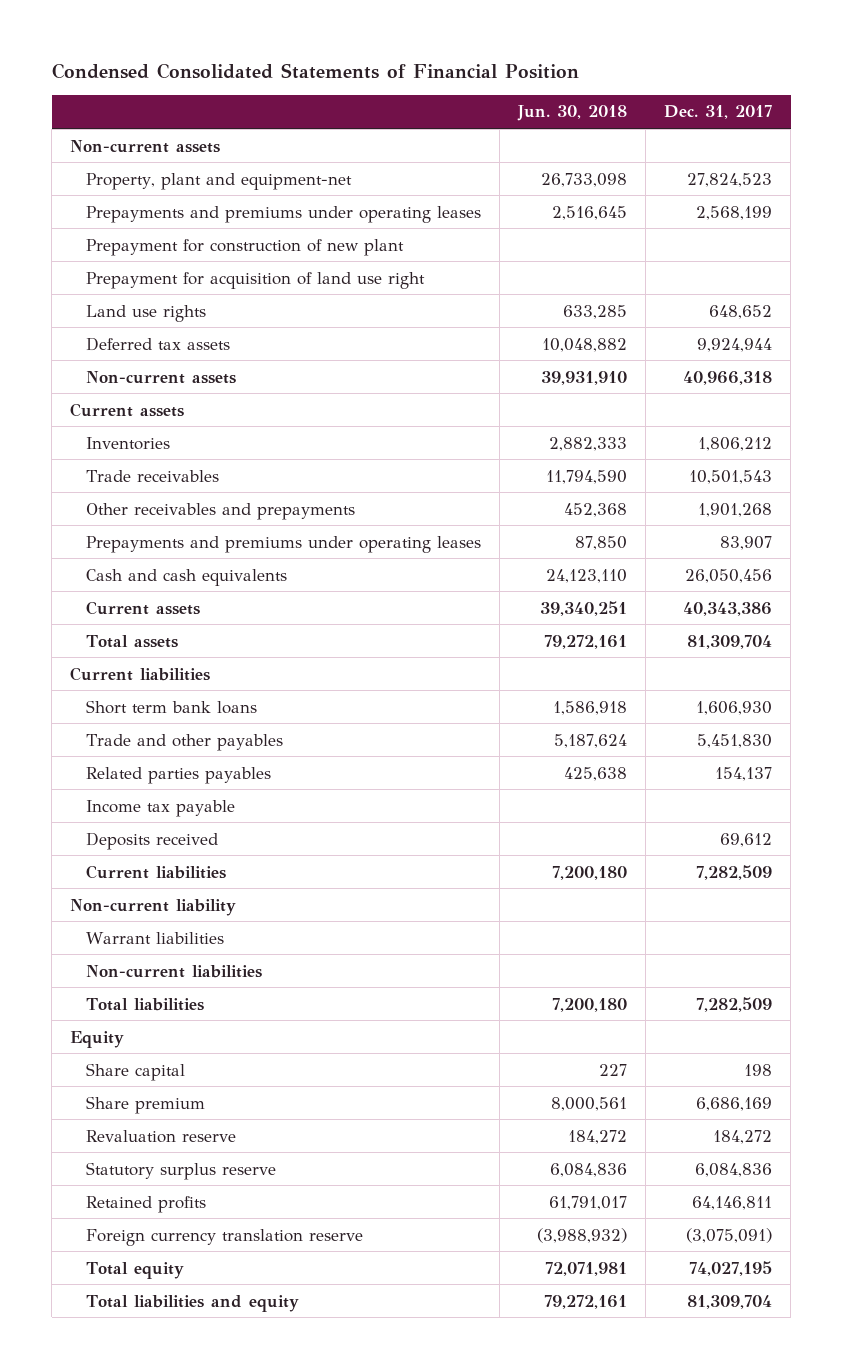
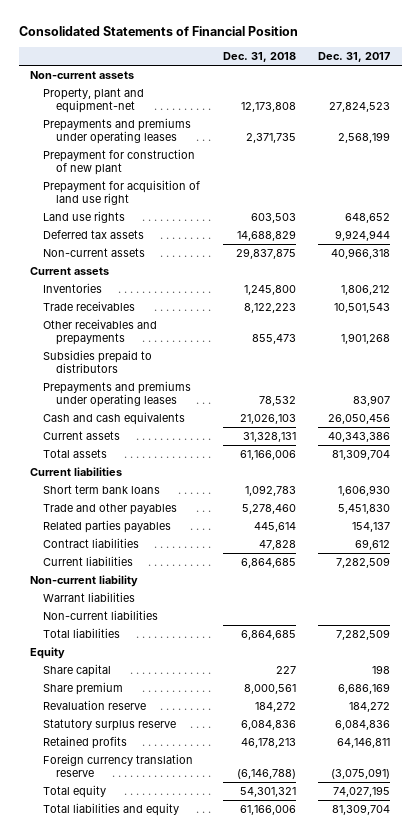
[51,62,579,79] Condensed Consolidated Statements of Financial Position -> [18,26,298,37] Consolidated Statements of Financial Position
[517,105,628,122] Jun. 30, 2018 -> none
none -> [222,52,296,63] Dec. 31, 2018
none -> [43,350,153,374] Subsidies prepaid to distributors
[86,799,236,817] Income tax payable -> none
[86,831,219,850] Deposits received -> [43,538,140,549] Contract liabilities

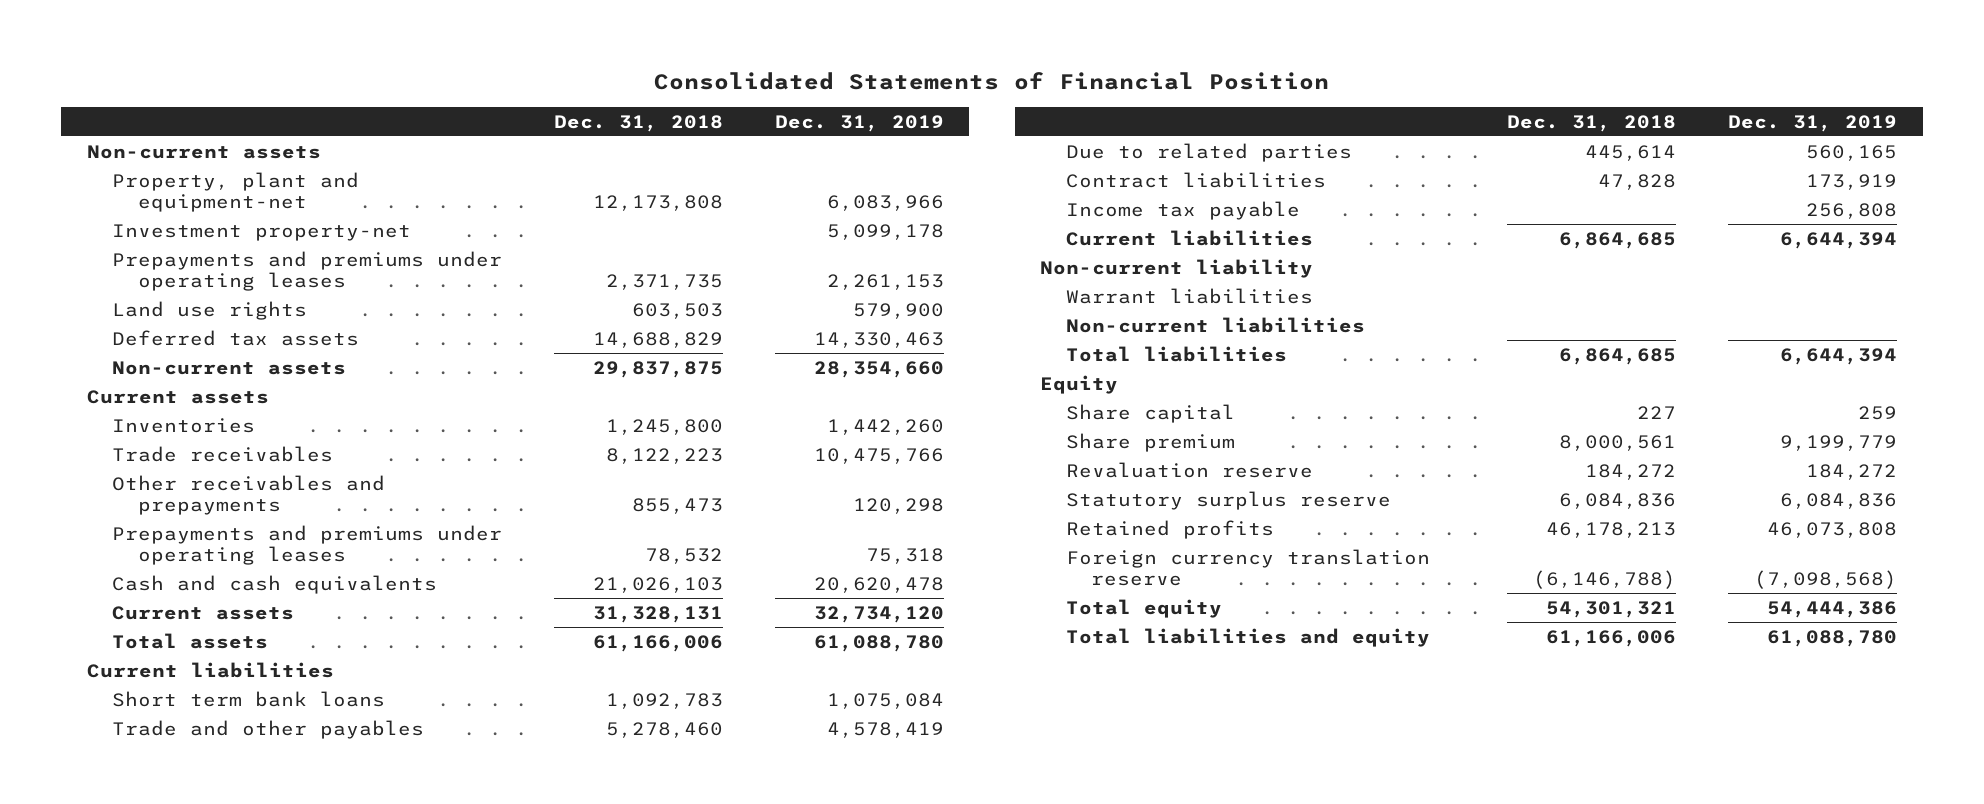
[318,52,391,63] Dec. 31, 2017 -> none
none -> [774,114,944,132] Dec. 31, 2019
none -> [112,223,412,241] Investment property-net
[43,149,196,176] Prepayment for construction of new plant -> none
[43,180,201,206] Prepayment for acquisition of land use right -> none
[43,350,153,374] Subsidies prepaid to distributors -> none
[43,520,172,534] Related parties payables -> [1065,142,1352,162] Due to related parties
none -> [1065,200,1300,220] Income tax payable

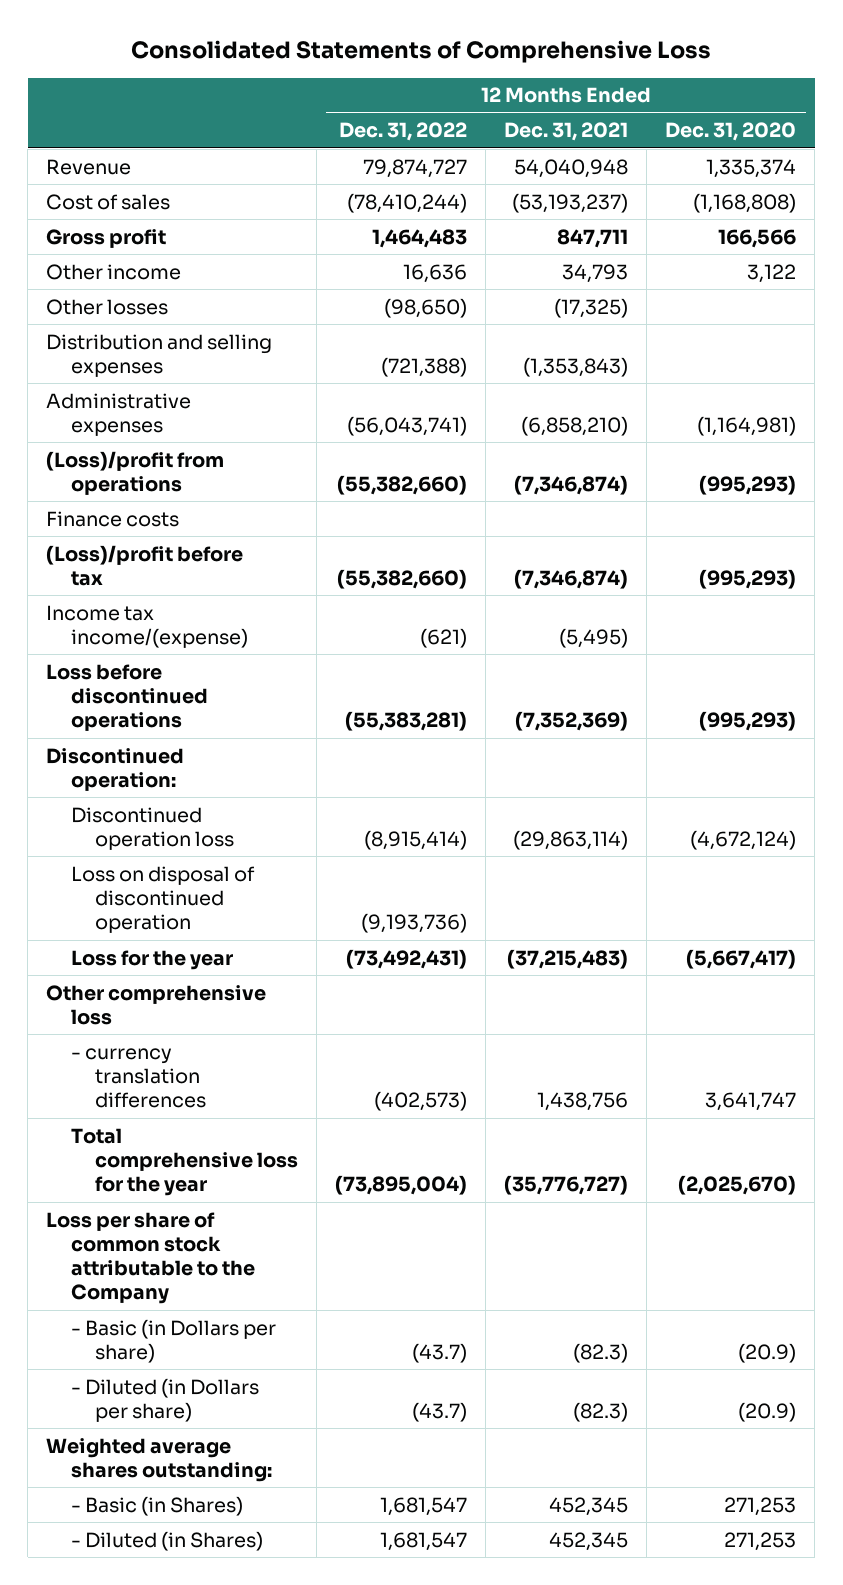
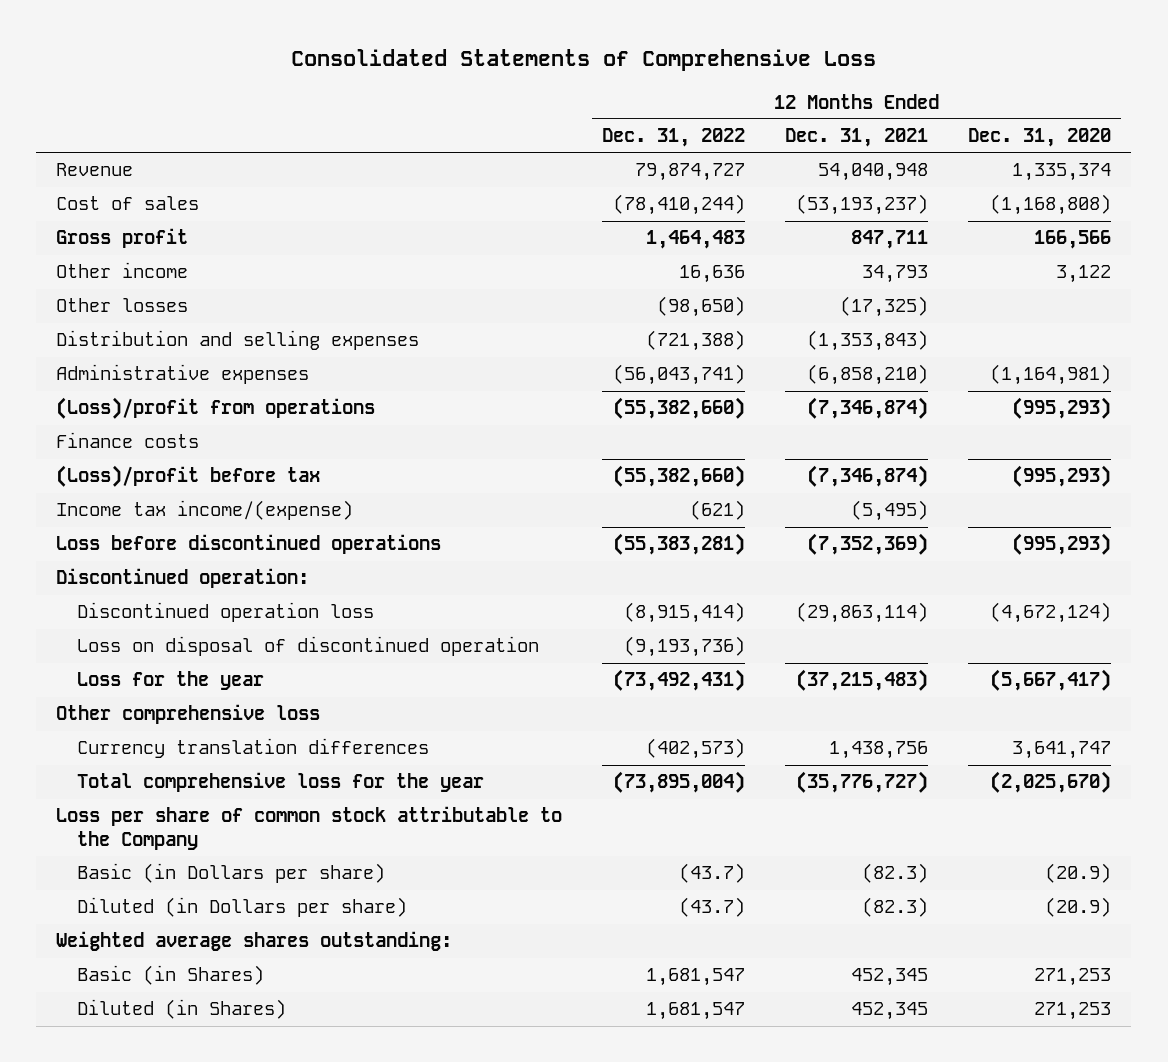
[70,1047,206,1109] - currency translation differences -> [77,738,430,759] Currency translation differences
[70,1318,276,1363] - Basic (in Dollars per share) -> [77,863,386,884] Basic (in Dollars per share)
[70,1377,259,1422] - Diluted (in Dollars per share) -> [77,897,408,918] Diluted (in Dollars per share)
[70,1495,243,1516] - Basic (in Shares) -> [77,965,265,986] Basic (in Shares)
[70,1530,263,1551] - Diluted (in Shares) -> [77,999,287,1020] Diluted (in Shares)

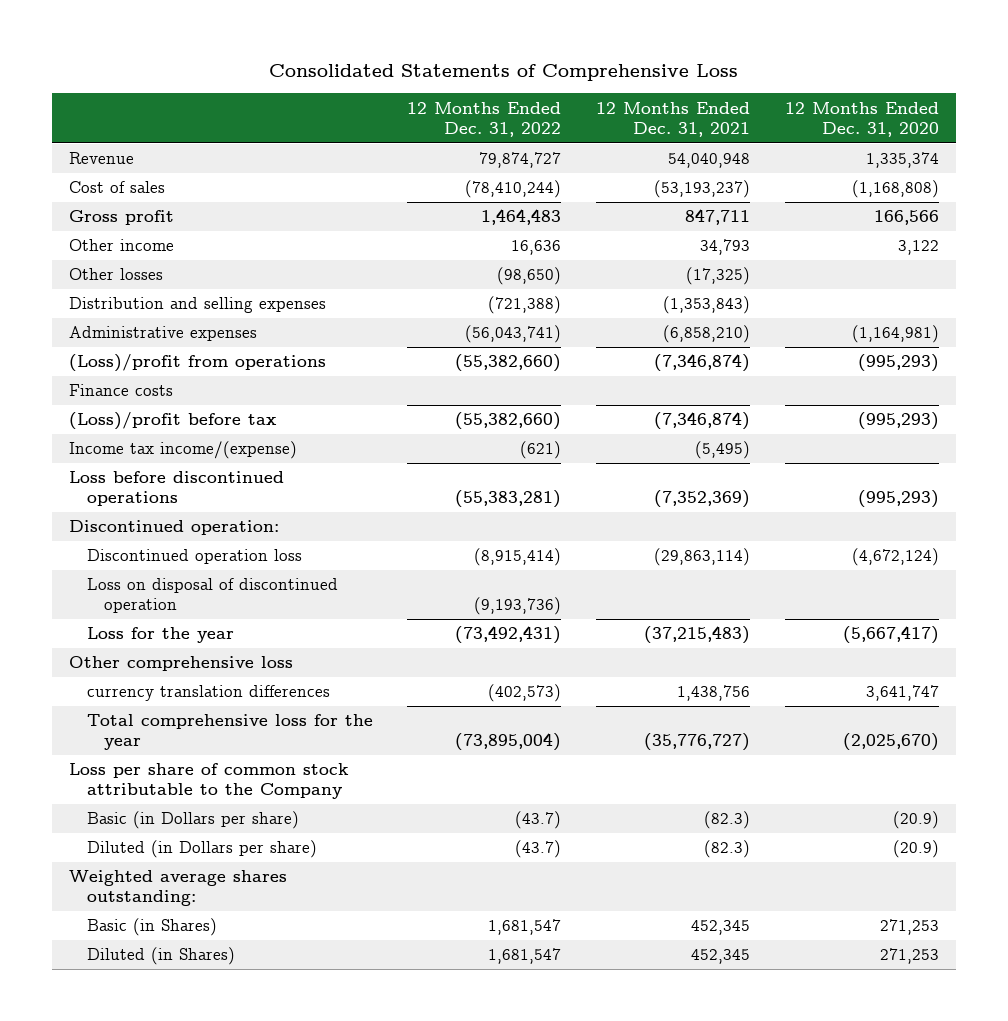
[77,738,430,759] Currency translation differences -> [86,685,330,702] currency translation differences

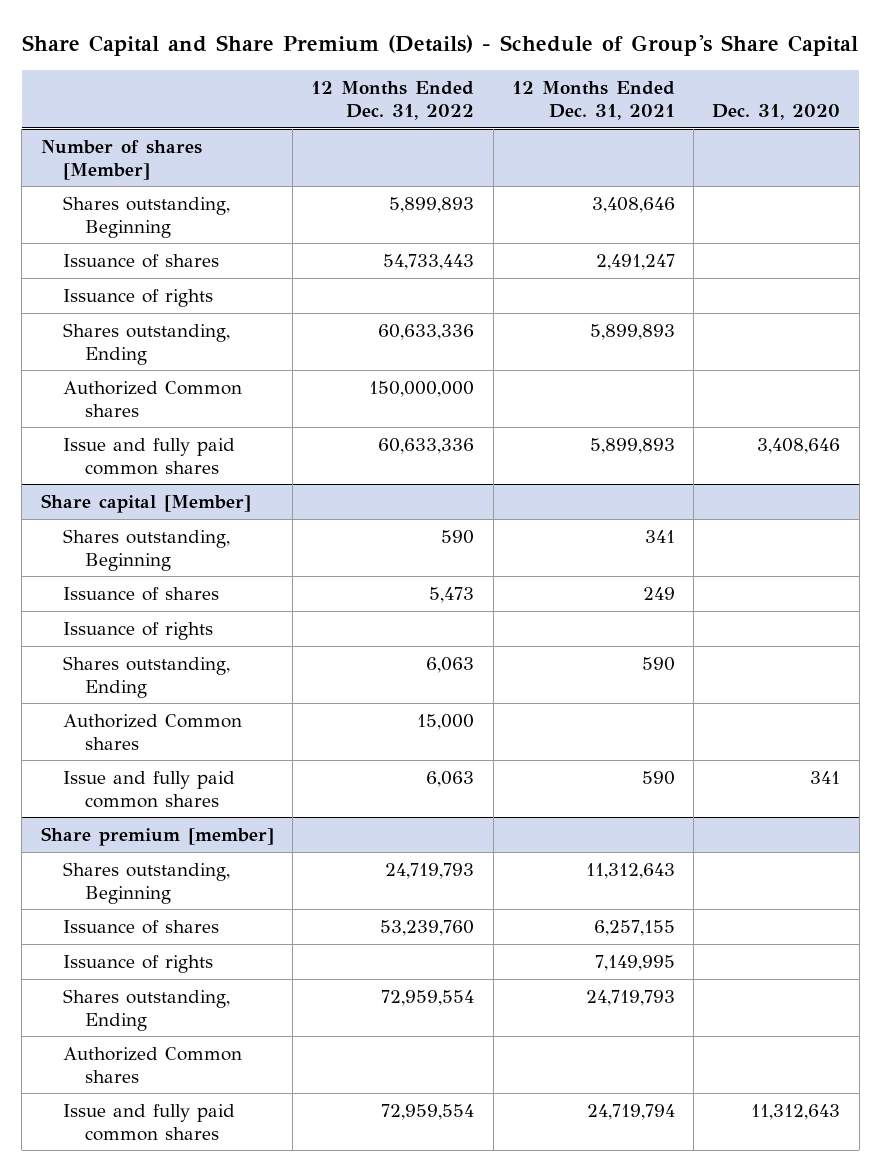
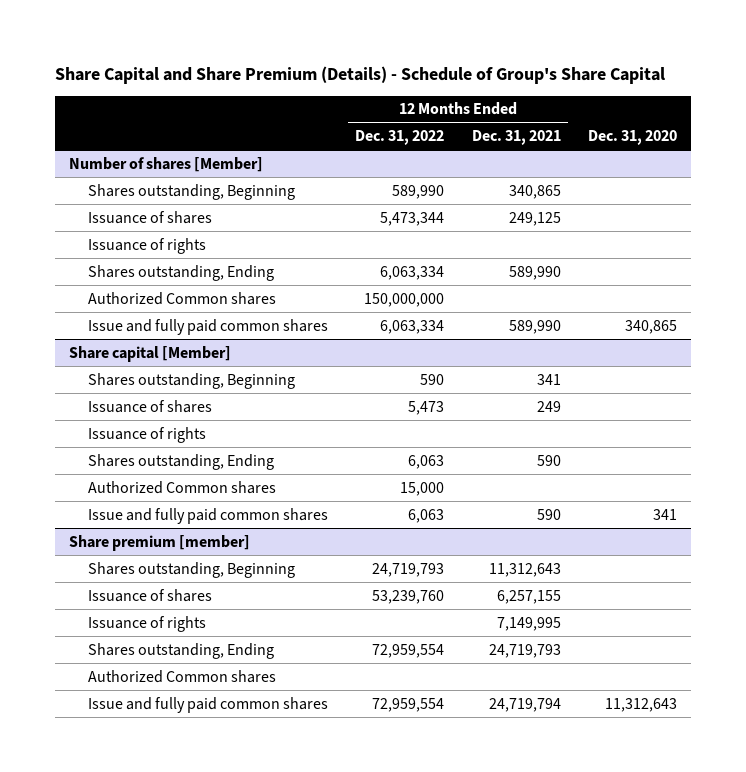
[389,196,475,213] 5,899,893 -> [392,184,445,199] 589,990
[591,196,675,213] 3,408,646 -> [508,184,561,199] 340,865
[383,253,475,270] 54,733,443 -> [380,211,445,226] 5,473,344
[595,253,675,270] 2,491,247 -> [508,211,561,226] 249,125
[378,323,475,340] 60,633,336 -> [380,265,445,280] 6,063,334
[589,323,675,340] 5,899,893 -> [508,265,561,280] 589,990
[378,437,475,454] 60,633,336 -> [380,319,445,334] 6,063,334
[589,437,675,454] 5,899,893 -> [508,319,561,334] 589,990
[757,437,841,454] 3,408,646 -> [625,319,678,334] 340,865

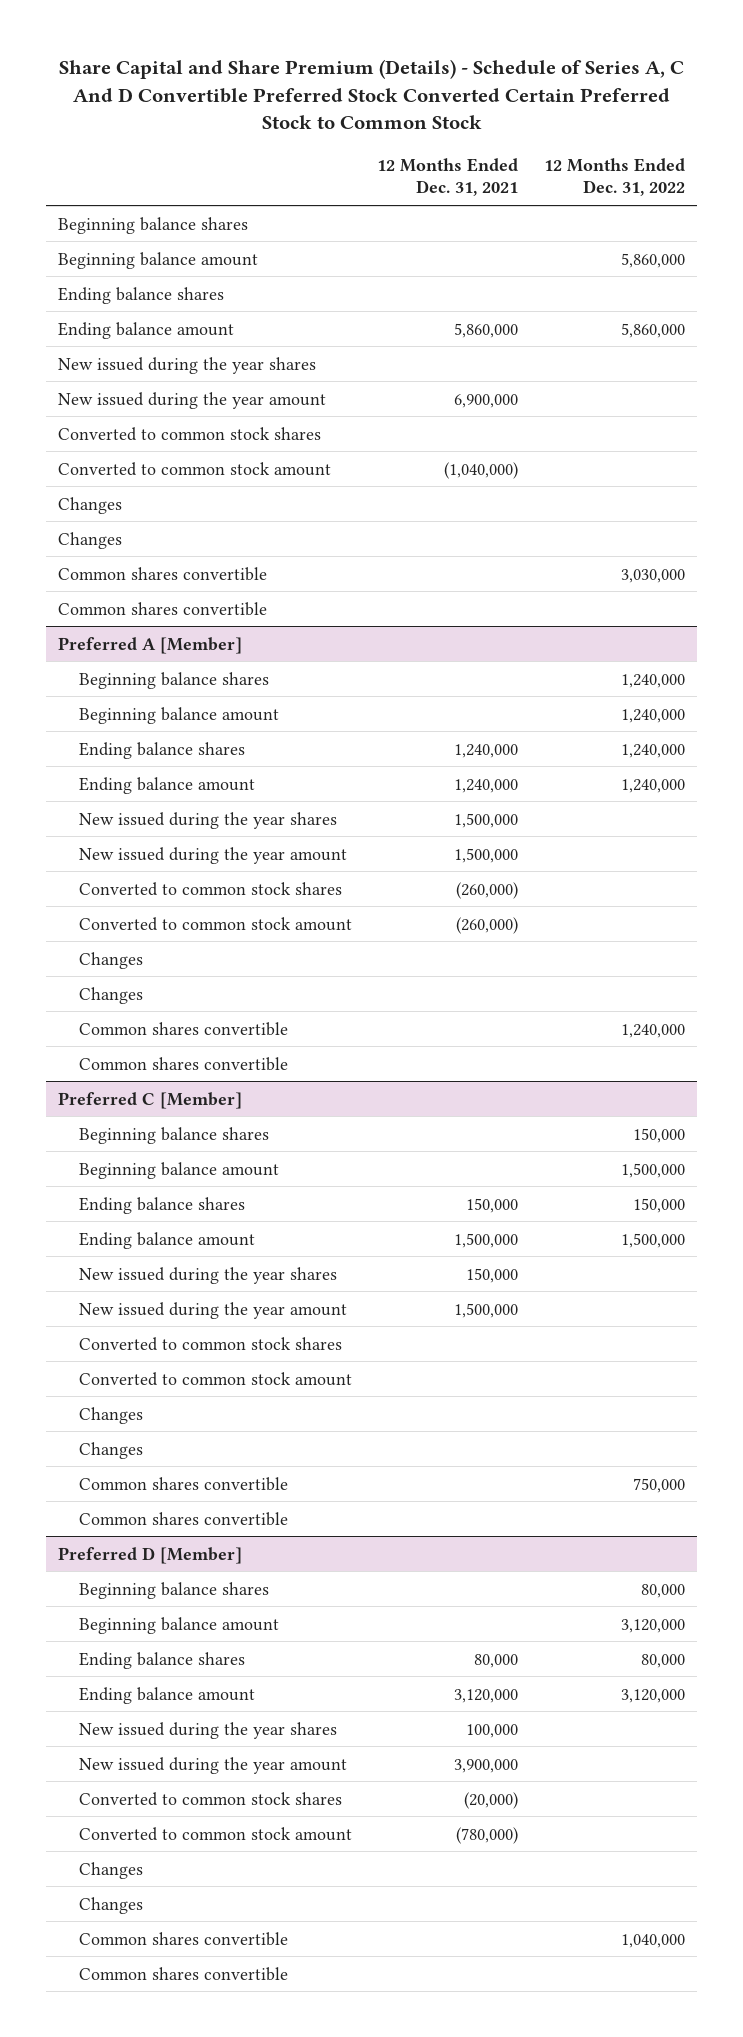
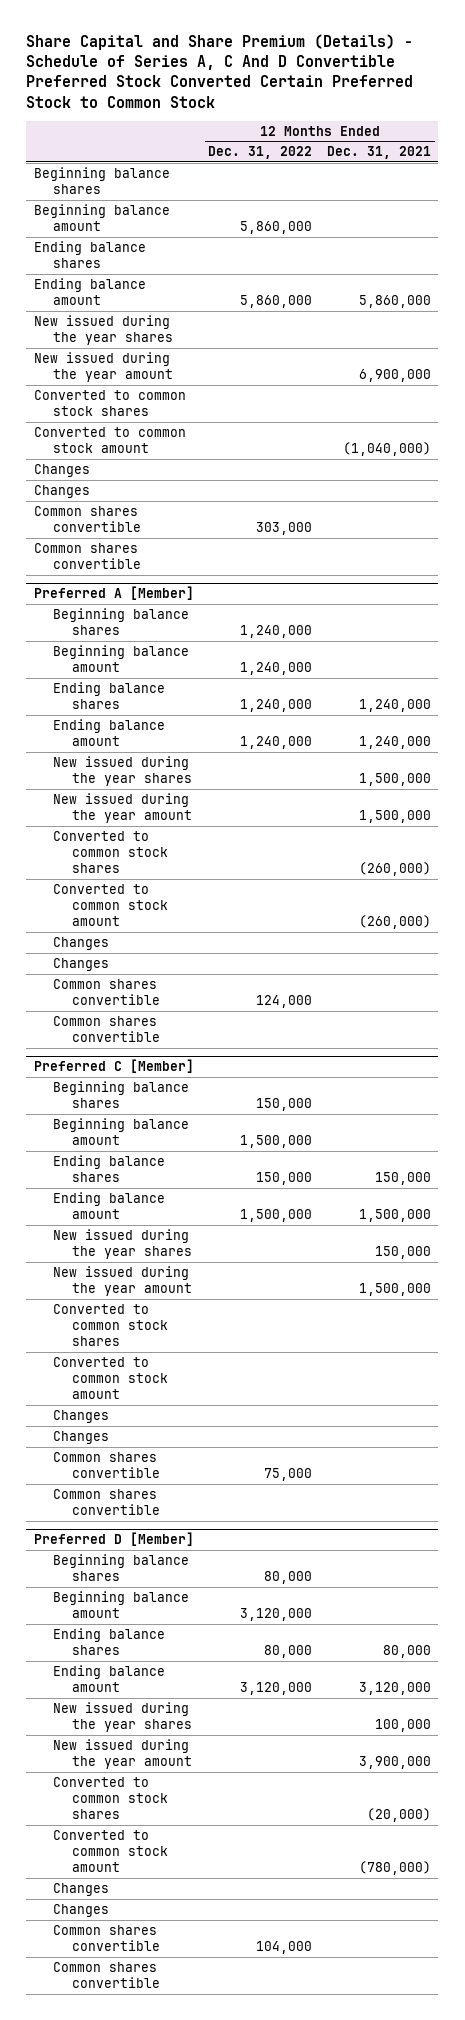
[620,568,685,583] 3,030,000 -> [256,522,313,536] 303,000
[620,1023,685,1038] 1,240,000 -> [256,995,313,1009] 124,000
[632,1477,685,1493] 750,000 -> [264,1468,313,1482] 75,000
[620,1933,685,1948] 1,040,000 -> [256,1941,313,1955] 104,000

